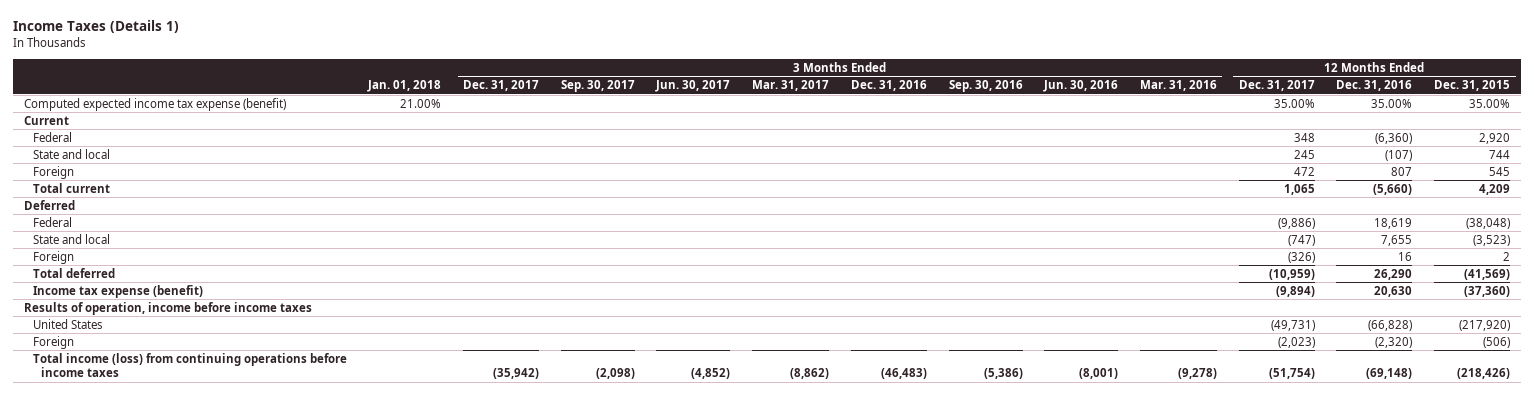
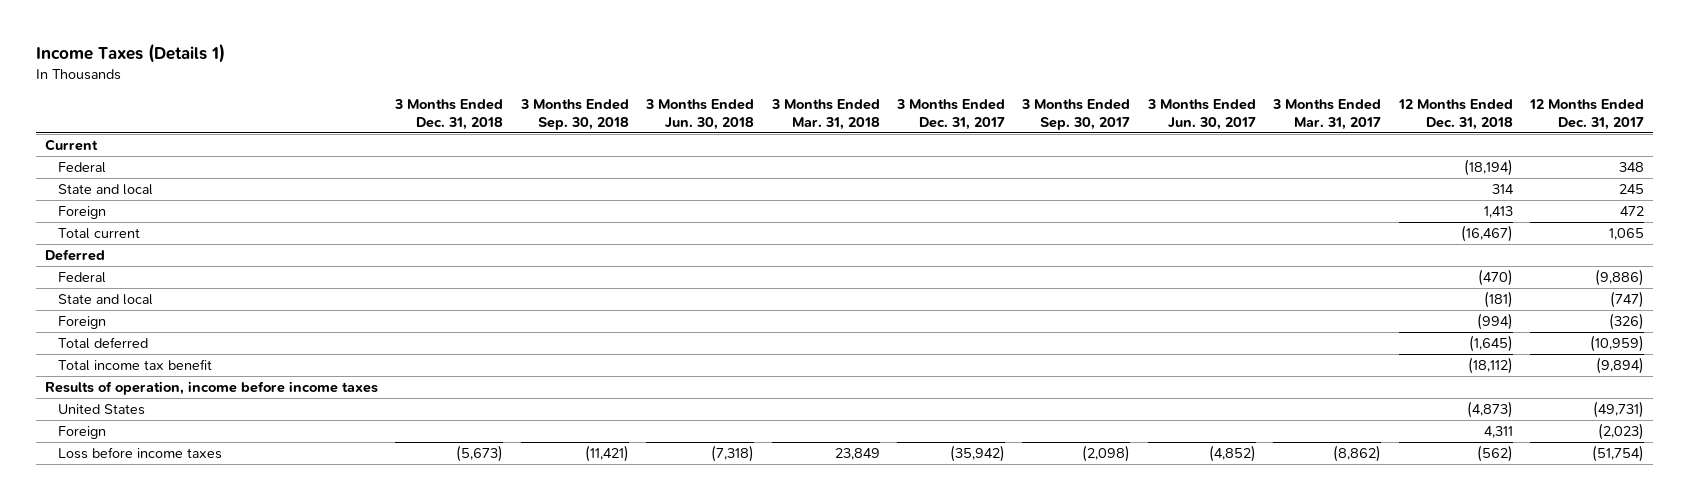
[367,80,442,93] Jan. 01, 2018 -> none
[850,80,927,92] Dec. 31, 2016 -> none
[948,80,1023,93] Sep. 30, 2016 -> none
[1043,80,1119,93] Jun. 30, 2016 -> none
[1140,80,1218,92] Mar. 31, 2016 -> none
[1336,80,1413,92] Dec. 31, 2016 -> none
[1434,80,1511,92] Dec. 31, 2015 -> none
none -> [394,99,504,130] 3 Months Ended Dec. 31, 2018
none -> [519,99,629,130] 3 Months Ended Sep. 30, 2018
none -> [645,99,755,130] 3 Months Ended Jun. 30, 2018
none -> [770,99,880,130] 3 Months Ended Mar. 31, 2018
none -> [1397,99,1513,130] 12 Months Ended Dec. 31, 2018
[23,97,286,111] Computed expected income tax expense (benefit) -> none
[32,284,203,298] Income tax expense (benefit) -> [58,359,213,372] Total income tax benefit
[32,352,347,378] Total income (loss) from continuing operations before income taxes -> [58,447,223,460] Loss before income taxes

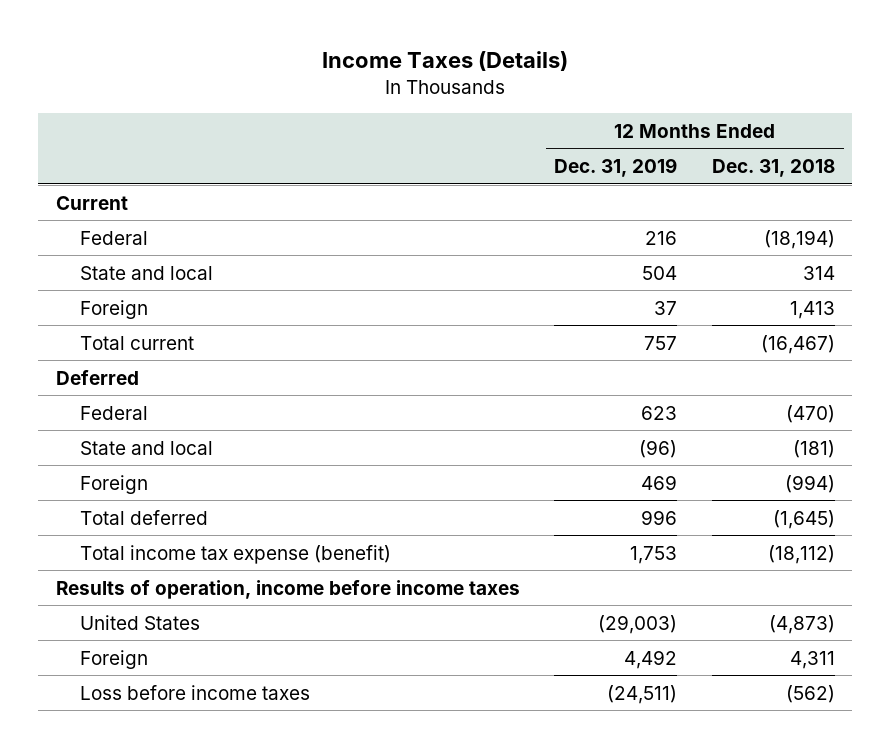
[35,42,225,63] Income Taxes (Details 1) -> [322,51,569,72] Income Taxes (Details)
[394,99,504,130] 3 Months Ended Dec. 31, 2018 -> none
[519,99,629,130] 3 Months Ended Sep. 30, 2018 -> none
[645,99,755,130] 3 Months Ended Jun. 30, 2018 -> none
[770,99,880,130] 3 Months Ended Mar. 31, 2018 -> none
[895,99,1005,130] 3 Months Ended Dec. 31, 2017 -> none
[1021,99,1131,130] 3 Months Ended Sep. 30, 2017 -> none
[1146,99,1256,130] 3 Months Ended Jun. 30, 2017 -> none
[1272,99,1382,130] 3 Months Ended Mar. 31, 2017 -> none
[1529,99,1645,130] 12 Months Ended Dec. 31, 2017 -> none
none -> [554,158,678,178] Dec. 31, 2019
[58,359,213,372] Total income tax benefit -> [80,544,392,564] Total income tax expense (benefit)

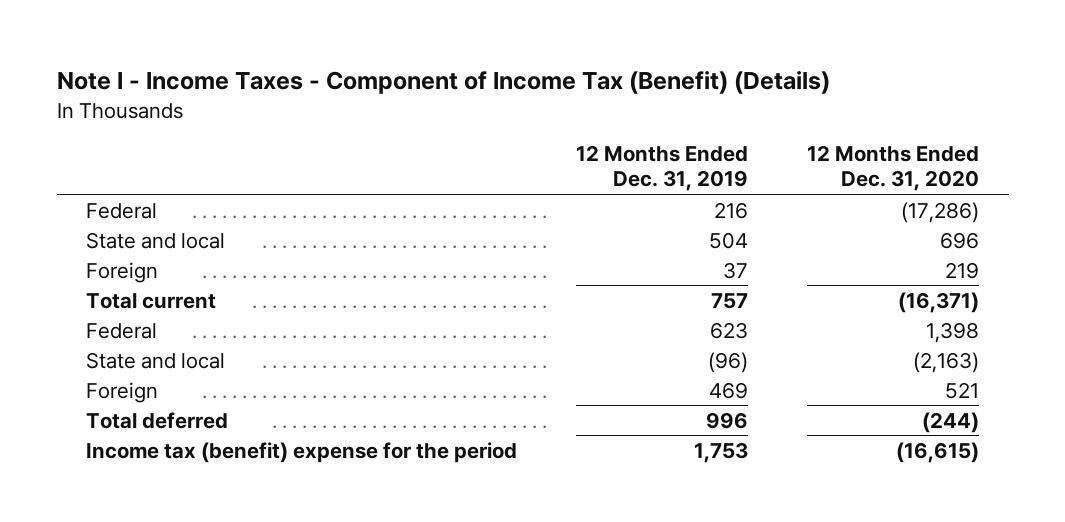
[322,51,569,72] Income Taxes (Details) -> [56,71,830,95] Note I - Income Taxes - Component of Income Tax (Benefit) (Details)
[712,159,836,178] Dec. 31, 2018 -> none
none -> [807,145,980,192] 12 Months Ended Dec. 31, 2020
[55,195,128,210] Current -> none
[55,369,139,385] Deferred -> none
[55,579,520,599] Results of operation, income before income taxes -> none
[80,614,201,630] United States -> none
[80,649,149,669] Foreign -> none
[80,684,311,700] Loss before income taxes -> none
[80,544,392,564] Total income tax expense (benefit) -> [86,441,518,463] Income tax (benefit) expense for the period

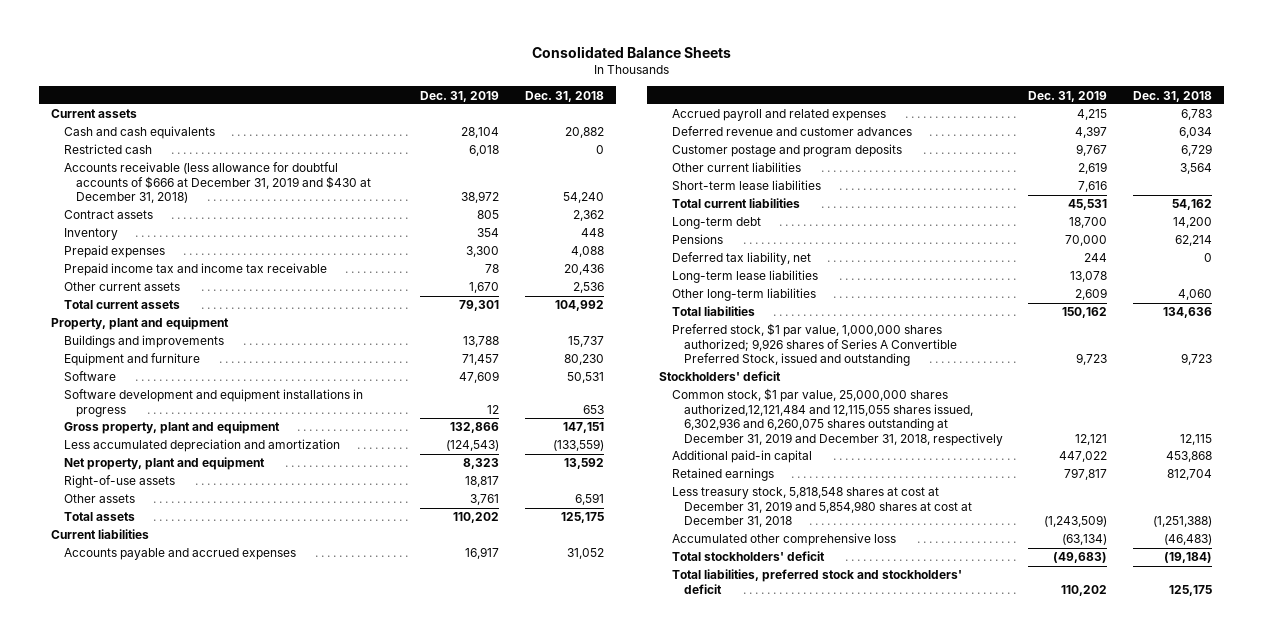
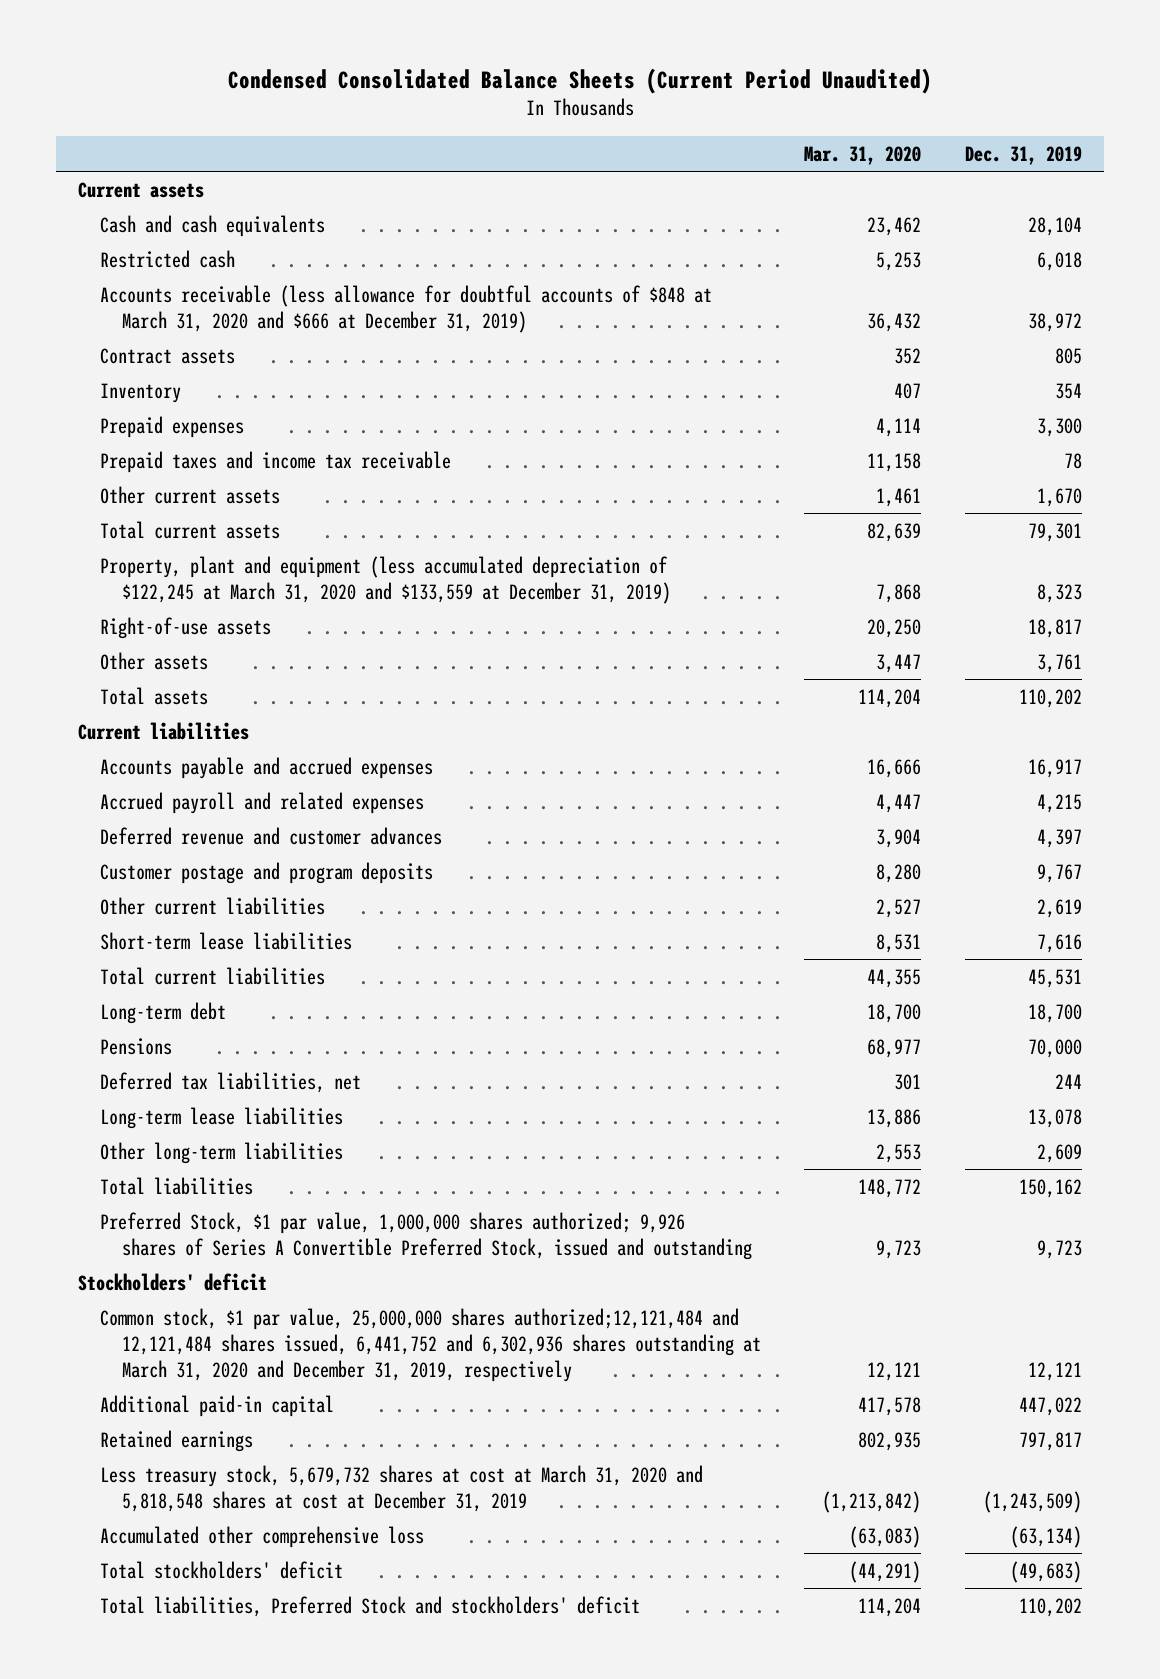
[531,45,731,58] Consolidated Balance Sheets -> [228,67,933,94] Condensed Consolidated Balance Sheets (Current Period Unaudited)
[524,90,604,102] Dec. 31, 2018 -> none
none -> [804,145,922,165] Mar. 31, 2020
[63,162,372,204] Accounts receivable (less allowance for doubtful accounts of $666 at December 31, 2019 and $430 at December 31, 2018) -> [99,284,712,333] Accounts receivable (less allowance for doubtful accounts of $848 at March 31, 2020 and $666 at December 31, 2019)
[63,263,327,277] Prepaid income tax and income tax receivable -> [99,450,451,473] Prepaid taxes and income tax receivable
[51,317,230,331] Property, plant and equipment -> none
[63,335,224,349] Buildings and improvements -> none
[63,353,200,367] Equipment and furniture -> none
[63,371,116,382] Software -> none
[63,389,363,417] Software development and equipment installations in progress -> none
[63,421,280,435] Gross property, plant and equipment -> none
[63,439,340,453] Less accumulated depreciation and amortization -> none
[63,457,265,471] Net property, plant and equipment -> [99,555,671,604] Property, plant and equipment (less accumulated depreciation of $122,245 at March 31, 2020 and $133,559 at December 31, 2019)
[671,252,811,266] Deferred tax liability, net -> [99,1071,361,1093] Deferred tax liabilities, net
[671,323,958,367] Preferred stock, $1 par value, 1,000,000 shares authorized; 9,926 shares of Series A Convertible Preferred Stock, issued and outstanding -> [99,1211,752,1260] Preferred Stock, $1 par value, 1,000,000 shares authorized; 9,926 shares of Series A Convertible Preferred Stock, issued and outstanding
[671,388,1004,446] Common stock, $1 par value, 25,000,000 shares authorized,12,121,484 and 12,115,055 shares issued, 6,302,936 and 6,260,075 shares outstanding at December 31, 2019 and December 31, 2018, respectively -> [99,1307,761,1382] Common stock, $1 par value, 25,000,000 shares authorized;12,121,484 and 12,121,484 shares issued, 6,441,752 and 6,302,936 shares outstanding at March 31, 2020 and December 31, 2019, respectively
[671,487,973,528] Less treasury stock, 5,818,548 shares at cost at December 31, 2019 and 5,854,980 shares at cost at December 31, 2018 -> [99,1464,703,1512] Less treasury stock, 5,679,732 shares at cost at March 31, 2020 and 5,818,548 shares at cost at December 31, 2019
[671,569,962,594] Total liabilities, preferred stock and stockholders' deficit -> [99,1595,640,1617] Total liabilities, Preferred Stock and stockholders' deficit

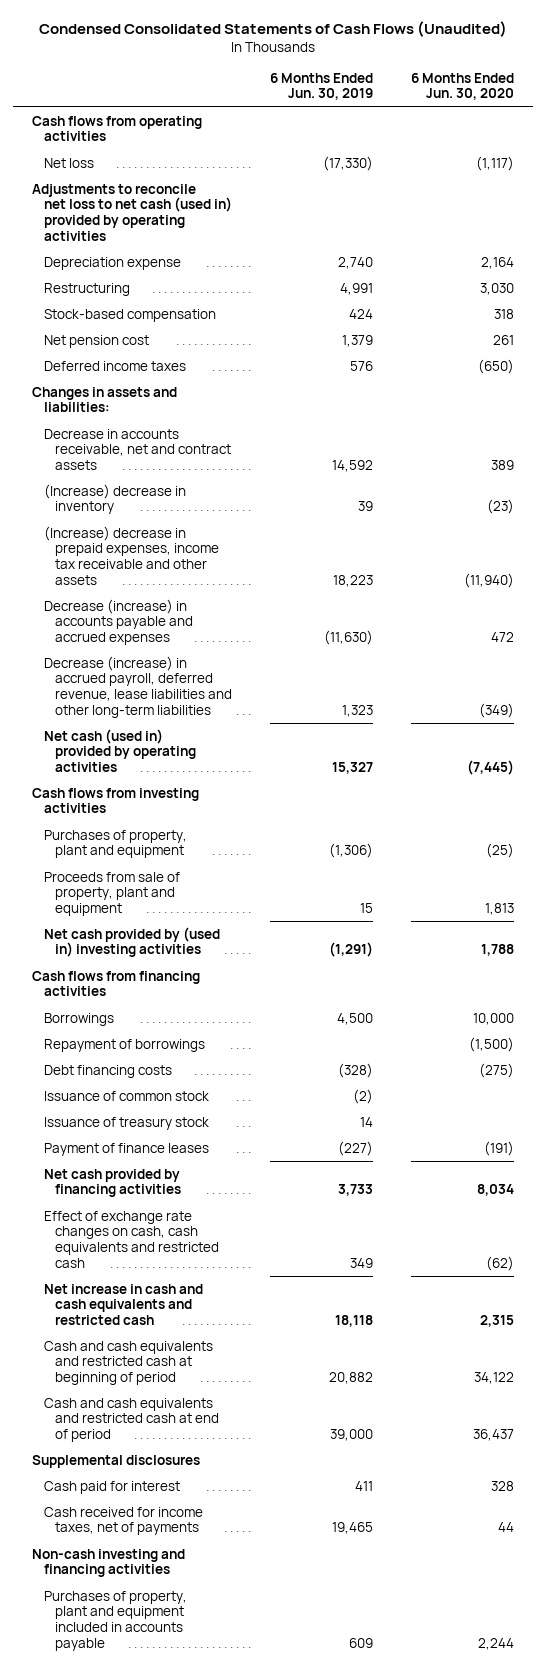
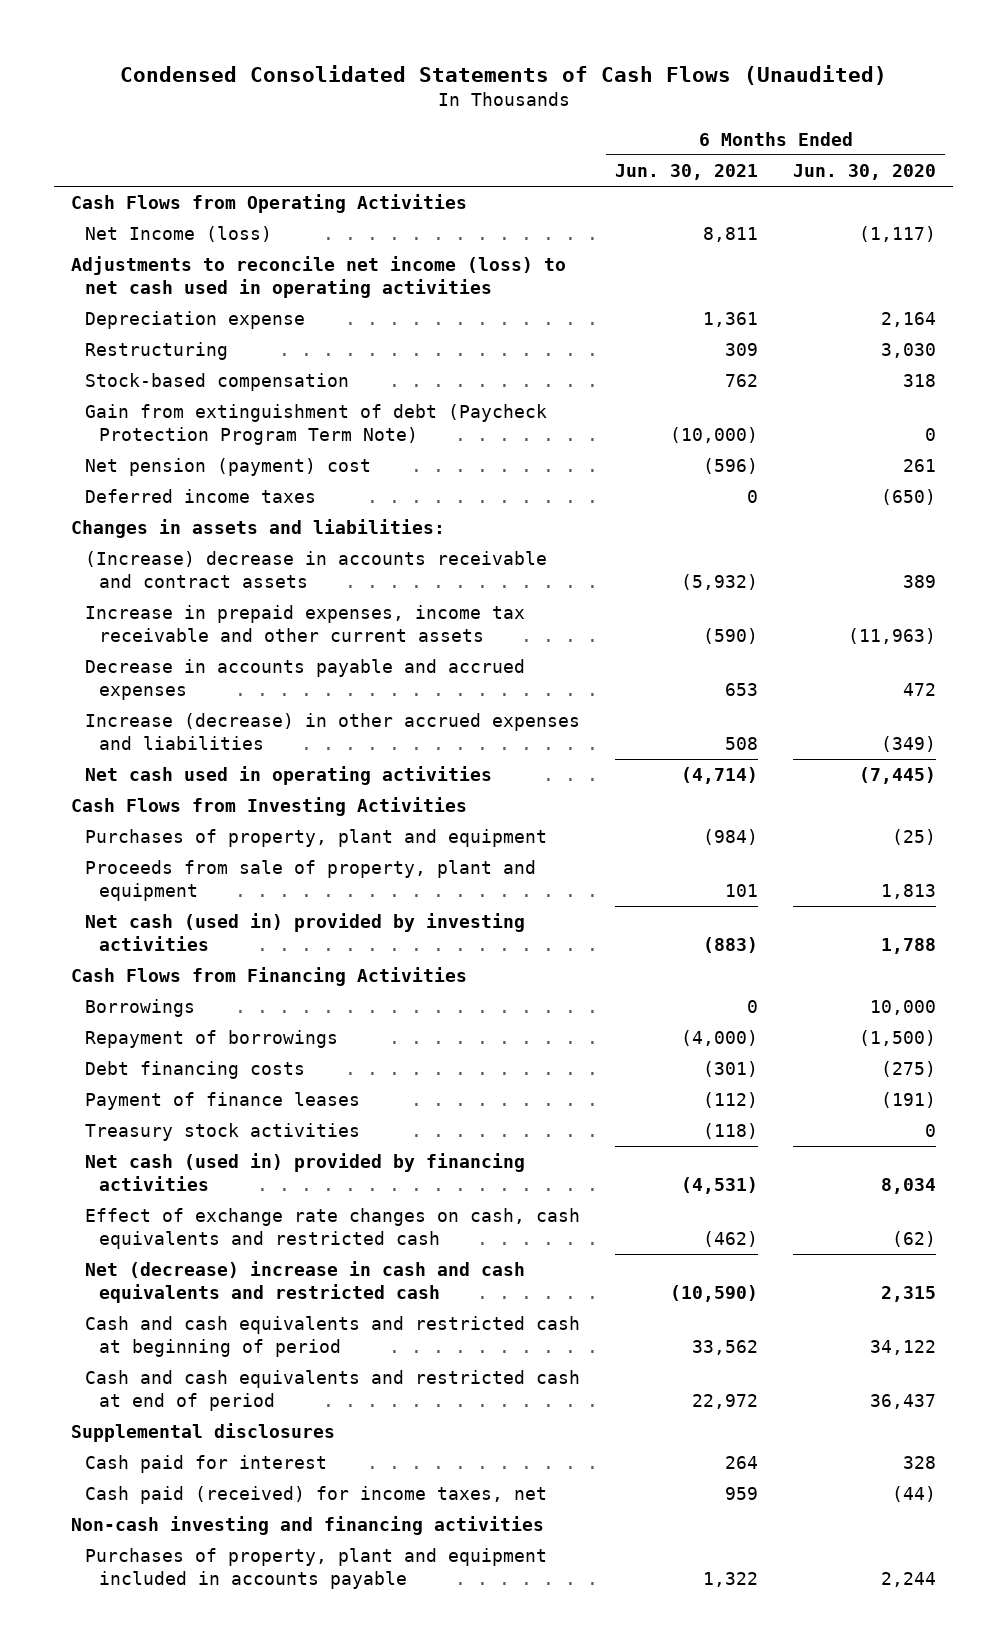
[270,72,374,101] 6 Months Ended Jun. 30, 2019 -> none
none -> [615,164,759,181] Jun. 30, 2021
[32,115,203,142] Cash flows from operating activities -> [71,194,468,214] Cash Flows from Operating Activities
[43,157,94,168] Net loss -> [85,226,273,243] Net Income (loss)
[32,183,232,241] Adjustments to reconcile net loss to net cash (used in) provided by operating activities -> [71,256,567,298] Adjustments to reconcile net income (loss) to net cash used in operating activities
none -> [85,404,548,445] Gain from extinguishment of debt (Paycheck Protection Program Term Note)
[43,334,149,348] Net pension cost -> [85,458,372,477] Net pension (payment) cost
[43,483,186,515] (Increase) decrease in inventory -> none
[43,428,232,471] Decrease in accounts receivable, net and contract assets -> [85,551,548,588] (Increase) decrease in accounts receivable and contract assets
[43,525,220,585] (Increase) decrease in prepaid expenses, income tax receivable and other assets -> [85,605,526,642] Increase in prepaid expenses, income tax receivable and other current assets
[464,572,515,588] (11,940) -> [847,627,936,644] (11,963)
[43,598,194,646] Decrease (increase) in accounts payable and accrued expenses -> [85,659,526,700] Decrease in accounts payable and accrued expenses
[43,655,233,718] Decrease (increase) in accrued payroll, deferred revenue, lease liabilities and other long-term liabilities -> [85,713,581,750] Increase (decrease) in other accrued expenses and liabilities
[43,728,197,773] Net cash (used in) provided by operating activities -> [85,766,493,786] Net cash used in operating activities
[32,787,200,814] Cash flows from investing activities -> [71,797,468,817] Cash Flows from Investing Activities
[43,926,220,958] Net cash provided by (used in) investing activities -> [85,913,526,951] Net cash (used in) provided by investing activities
[32,970,201,997] Cash flows from financing activities -> [71,967,468,987] Cash Flows from Financing Activities
[43,1090,209,1101] Issuance of common stock -> none
[43,1116,209,1130] Issuance of treasury stock -> none
none -> [85,1123,361,1142] Treasury stock activities
[43,1168,182,1198] Net cash provided by financing activities -> [85,1153,526,1191] Net cash (used in) provided by financing activities
[43,1283,203,1326] Net increase in cash and cash equivalents and restricted cash -> [85,1261,526,1303] Net (decrease) increase in cash and cash equivalents and restricted cash
[43,1506,203,1536] Cash received for income taxes, net of payments -> [85,1486,548,1505] Cash paid (received) for income taxes, net
[498,1522,515,1533] 44 -> [891,1486,936,1503] (44)

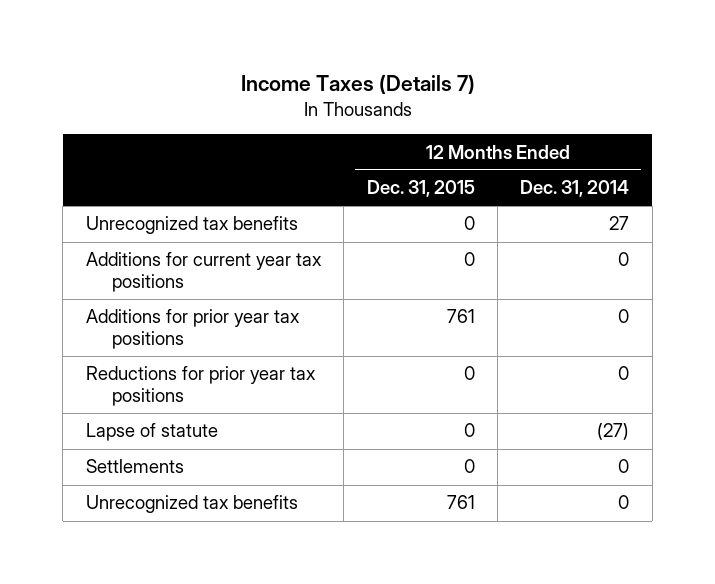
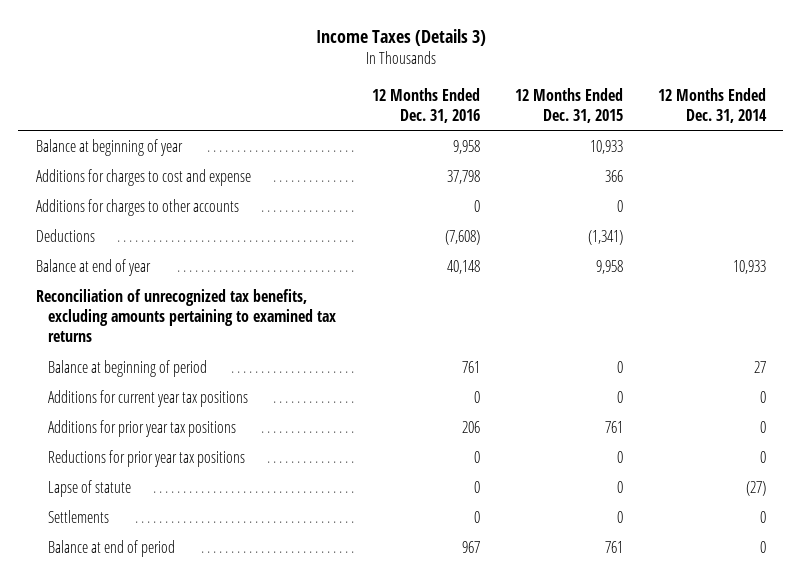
[240,74,475,95] Income Taxes (Details 7) -> [315,28,486,46] Income Taxes (Details 3)
none -> [371,87,480,123] 12 Months Ended Dec. 31, 2016
none -> [35,138,183,156] Balance at beginning of year
none -> [35,168,251,186] Additions for charges to cost and expense
none -> [35,198,239,216] Additions for charges to other accounts
none -> [35,228,95,242] Deductions
none -> [35,258,151,276] Balance at end of year
none -> [35,288,337,343] Reconciliation of unrecognized tax benefits, excluding amounts pertaining to examined tax returns
[85,216,298,235] Unrecognized tax benefits -> [48,359,208,377] Balance at beginning of period
[85,495,298,514] Unrecognized tax benefits -> [48,539,176,557] Balance at end of period

